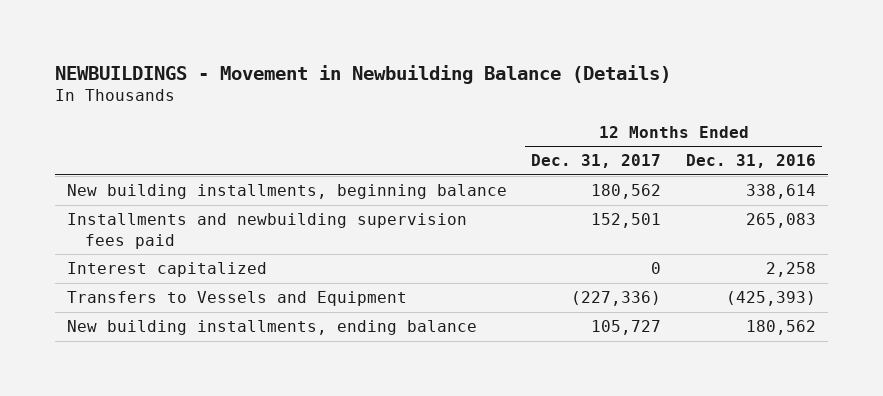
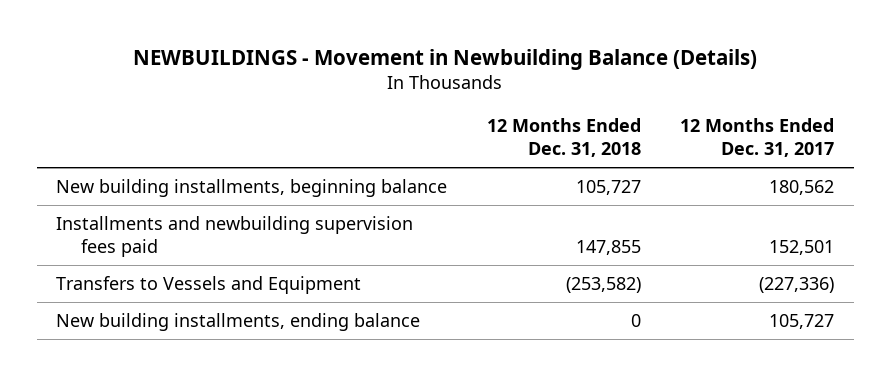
[685,154,816,169] Dec. 31, 2016 -> none
none -> [486,118,641,158] 12 Months Ended Dec. 31, 2018
[67,262,268,278] Interest capitalized -> none

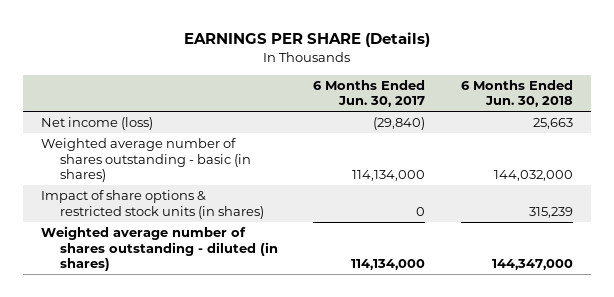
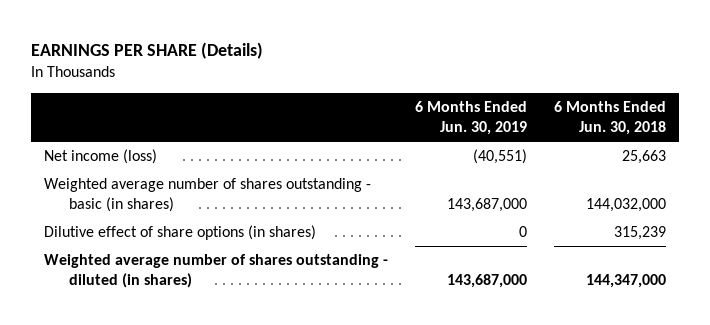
[313,79,426,108] 6 Months Ended Jun. 30, 2017 -> none
none -> [415,100,528,136] 6 Months Ended Jun. 30, 2019
[41,190,264,219] Impact of share options & restricted stock units (in shares) -> [44,225,317,241] Dilutive effect of share options (in shares)

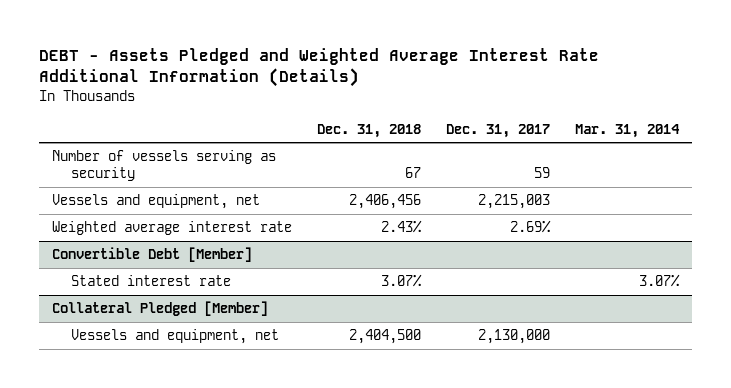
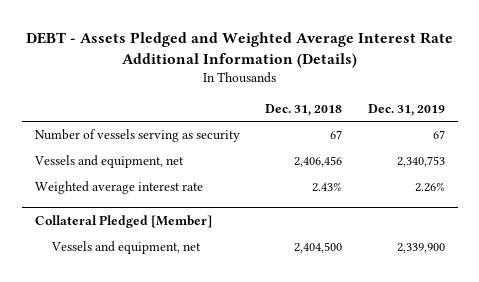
[446,123,551,138] Dec. 31, 2017 -> none
[575,123,681,138] Mar. 31, 2014 -> none
none -> [367,103,445,116] Dec. 31, 2019
[51,247,252,263] Convertible Debt [Member] -> none
[71,275,232,287] Stated interest rate -> none

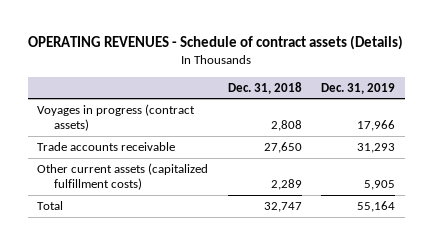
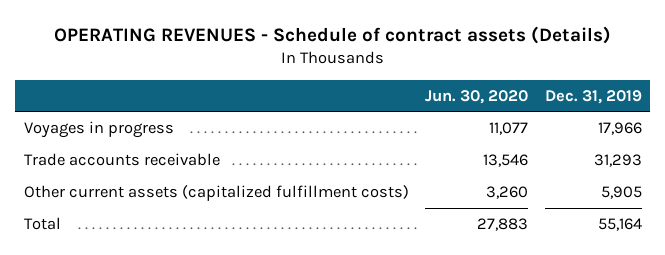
[227,81,302,94] Dec. 31, 2018 -> none
none -> [425,89,529,104] Jun. 30, 2020
[37,103,196,132] Voyages in progress (contract assets) -> [23,121,174,139] Voyages in progress

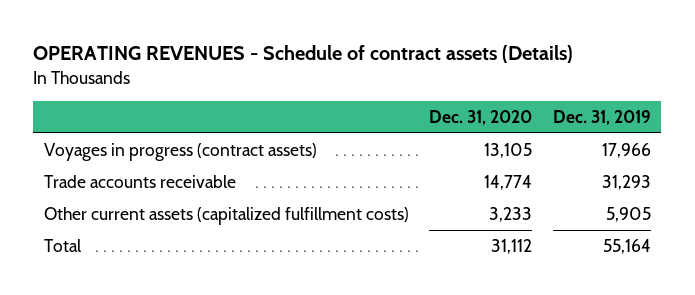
[425,89,529,104] Jun. 30, 2020 -> none
none -> [429,109,533,125] Dec. 31, 2020
[23,121,174,139] Voyages in progress -> [43,143,317,162] Voyages in progress (contract assets)

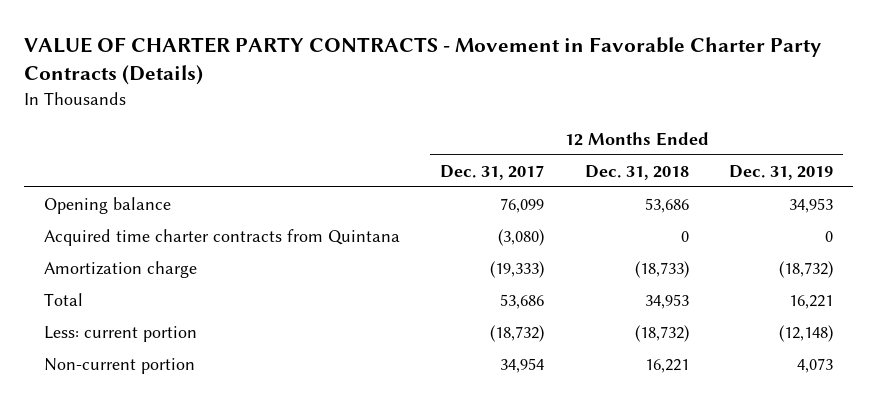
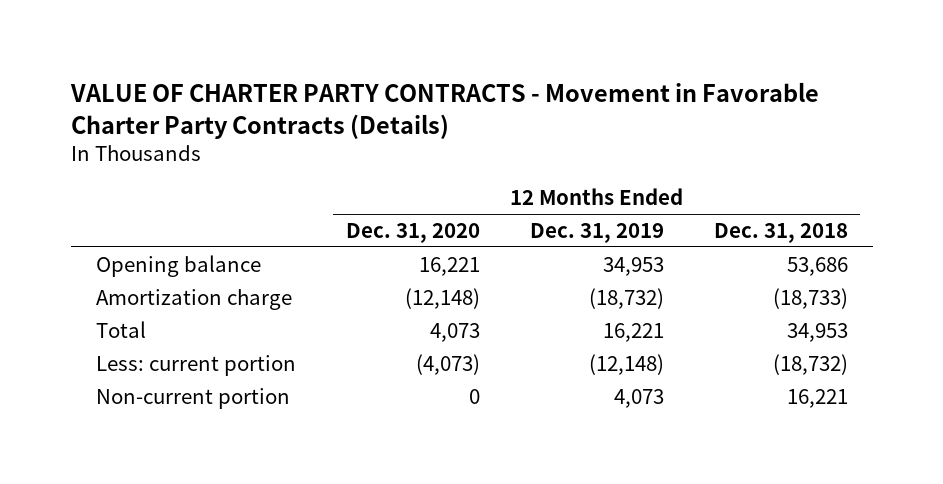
[440,164,545,180] Dec. 31, 2017 -> none
none -> [345,222,480,243] Dec. 31, 2020
[44,228,401,246] Acquired time charter contracts from Quintana -> none

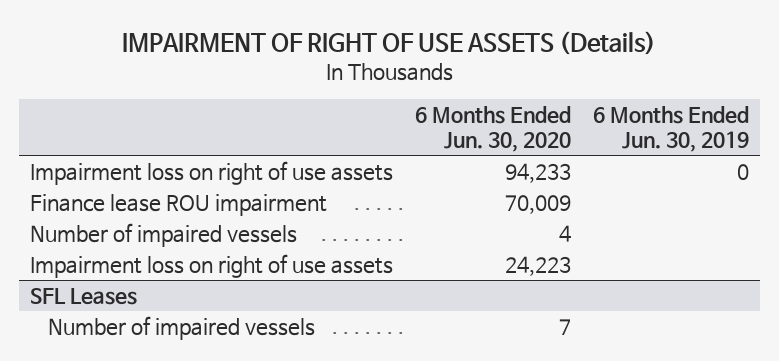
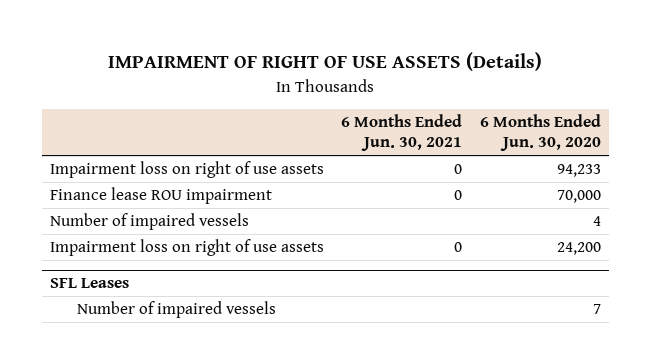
[593,106,750,153] 6 Months Ended Jun. 30, 2019 -> none
none -> [341,114,463,152] 6 Months Ended Jun. 30, 2021
[504,195,571,215] 70,009 -> [556,190,601,204] 70,000
[504,256,571,277] 24,223 -> [556,242,601,256] 24,200

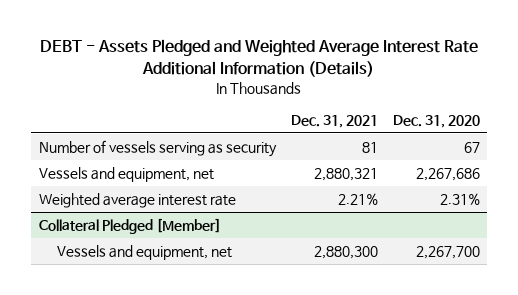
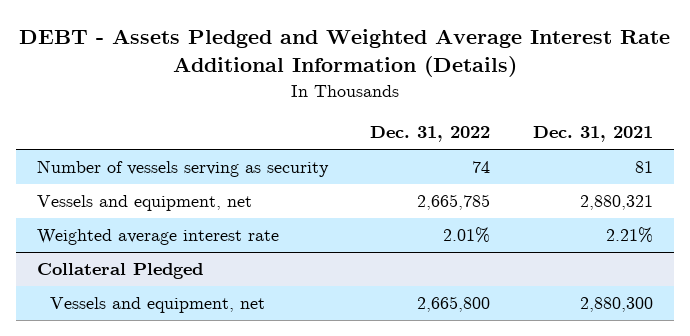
[392,114,480,128] Dec. 31, 2020 -> none
none -> [370,126,491,143] Dec. 31, 2022
[38,218,221,235] Collateral Pledged [Member] -> [36,263,203,280] Collateral Pledged

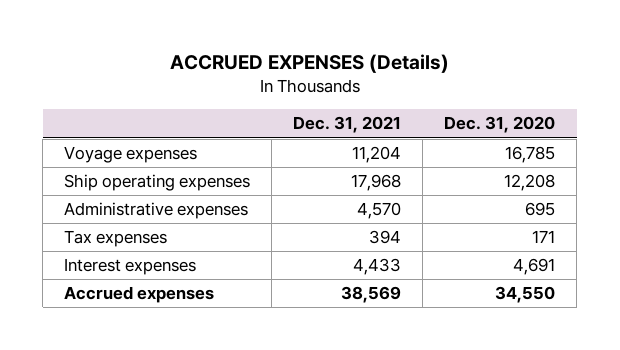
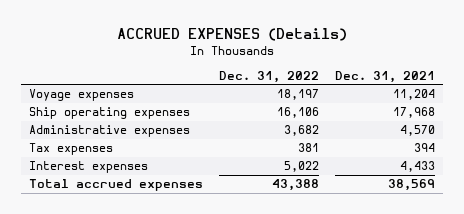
[444,116,556,134] Dec. 31, 2020 -> none
none -> [218,70,319,83] Dec. 31, 2022
[64,286,215,304] Accrued expenses -> [28,179,203,192] Total accrued expenses

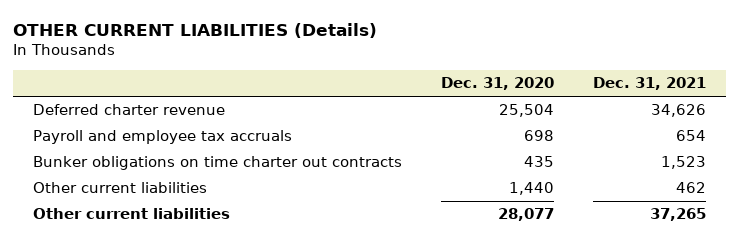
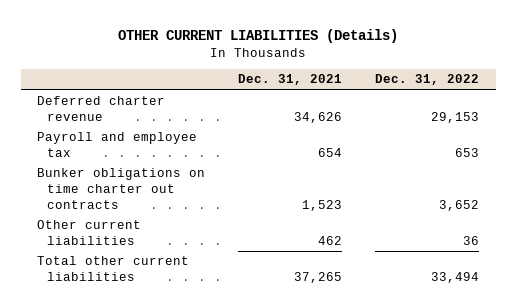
[440,77,554,91] Dec. 31, 2020 -> none
none -> [375,74,480,86] Dec. 31, 2022
[32,130,292,145] Payroll and employee tax accruals -> [37,132,198,158] Payroll and employee tax
[32,208,230,220] Other current liabilities -> [37,256,190,282] Total other current liabilities

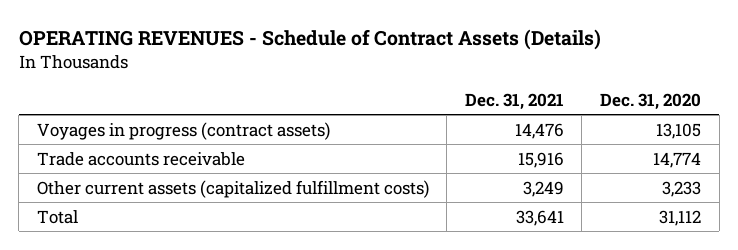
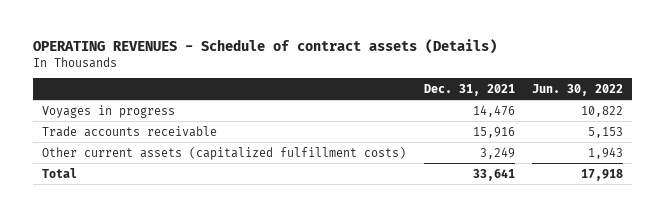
[18,29,601,51] OPERATING REVENUES - Schedule of Contract Assets (Details) -> [32,38,497,54] OPERATING REVENUES - Schedule of contract assets (Details)
[600,92,702,110] Dec. 31, 2020 -> none
none -> [532,83,624,96] Jun. 30, 2022
[36,121,330,140] Voyages in progress (contract assets) -> [41,104,175,118] Voyages in progress

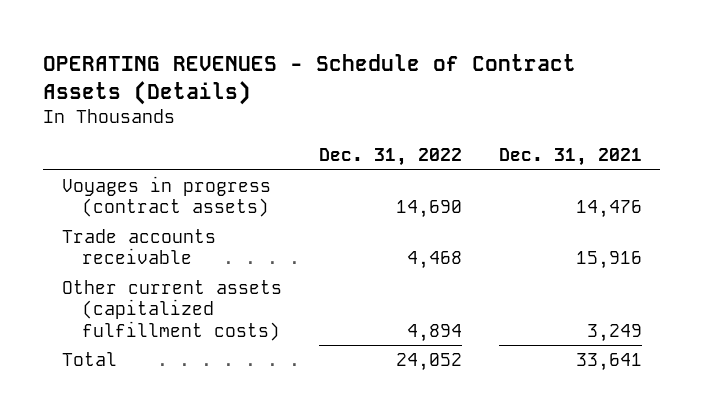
[32,38,497,54] OPERATING REVENUES - Schedule of contract assets (Details) -> [43,53,577,105] OPERATING REVENUES - Schedule of Contract Assets (Details)
[532,83,624,96] Jun. 30, 2022 -> none
none -> [318,148,462,167] Dec. 31, 2022
[41,104,175,118] Voyages in progress -> [61,175,271,218] Voyages in progress (contract assets)

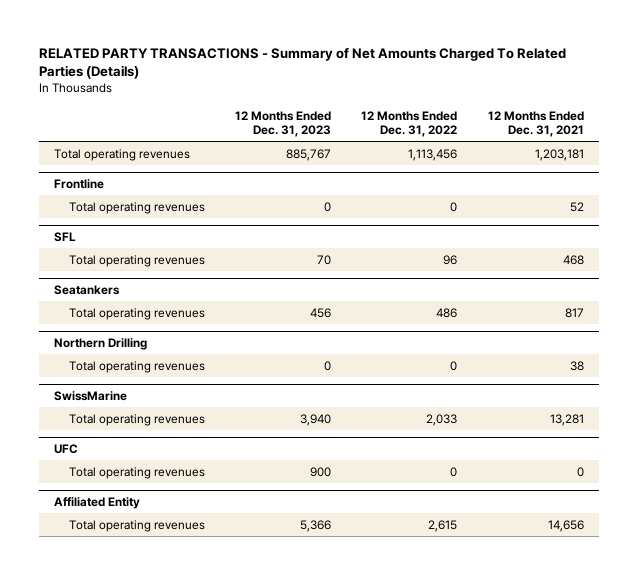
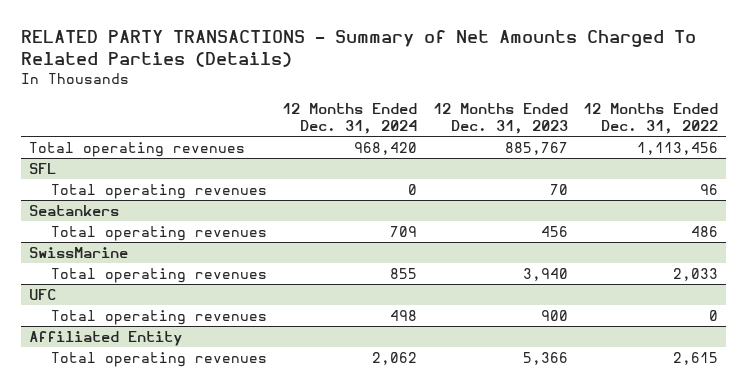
[487,110,584,137] 12 Months Ended Dec. 31, 2021 -> none
none -> [282,103,418,135] 12 Months Ended Dec. 31, 2024
[54,178,105,189] Frontline -> none
[68,201,205,214] Total operating revenues -> none
[54,337,148,350] Northern Drilling -> none
[68,360,205,373] Total operating revenues -> none

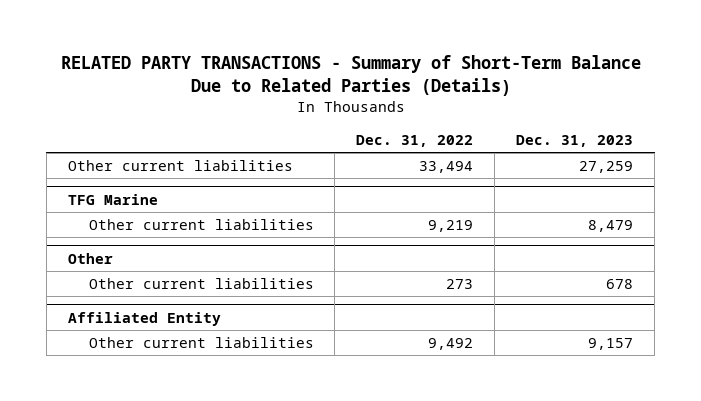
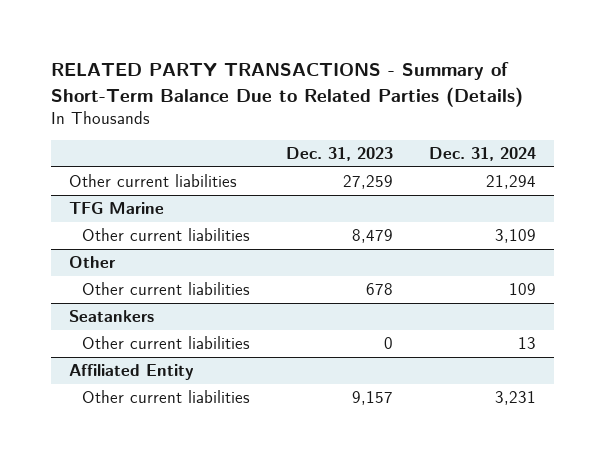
[356,134,474,147] Dec. 31, 2022 -> none
none -> [429,146,537,161] Dec. 31, 2024
none -> [69,310,155,323] Seatankers
none -> [81,336,250,350] Other current liabilities

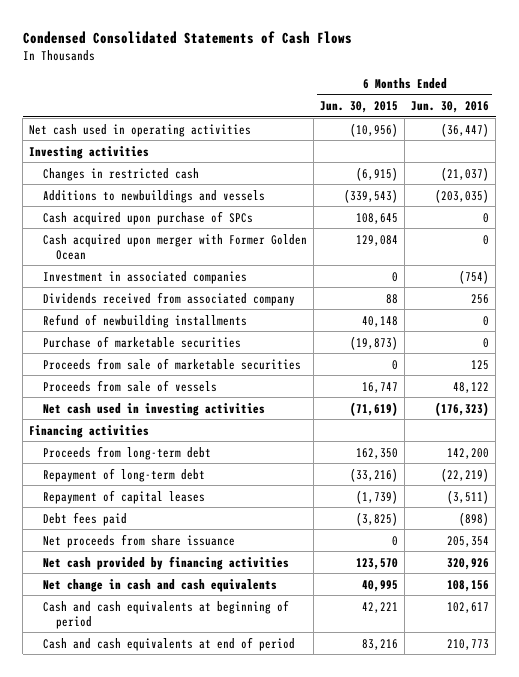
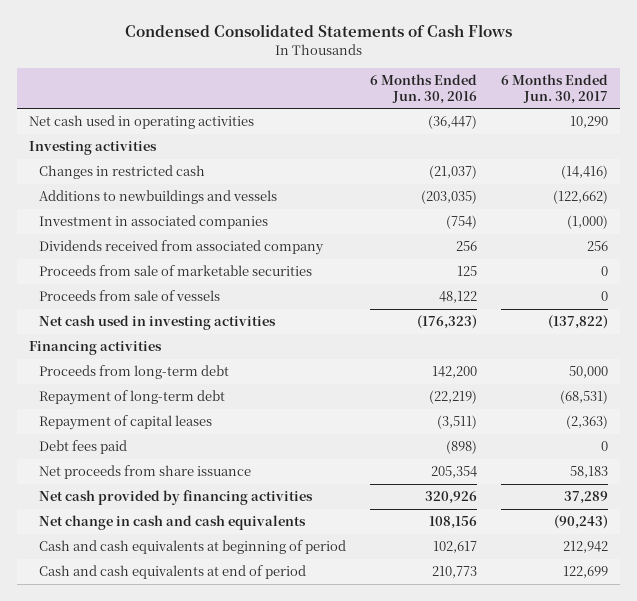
[319,101,398,114] Jun. 30, 2015 -> none
none -> [501,73,609,104] 6 Months Ended Jun. 30, 2017
[42,210,253,225] Cash acquired upon purchase of SPCs -> none
[42,233,307,260] Cash acquired upon merger with Former Golden Ocean -> none
[42,313,247,328] Refund of newbuilding installments -> none
[42,335,241,348] Purchase of marketable securities -> none

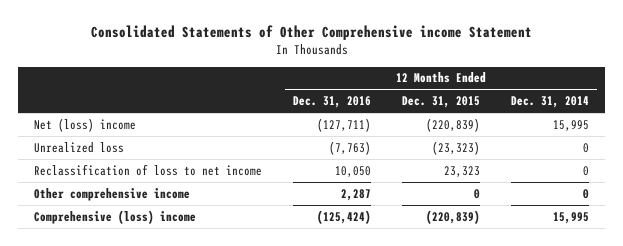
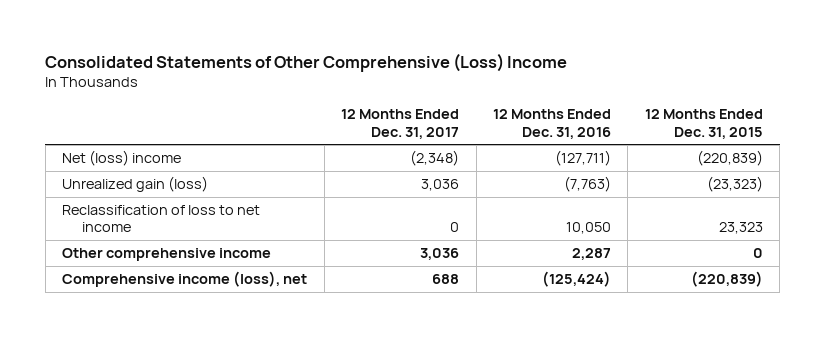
[90,25,532,41] Consolidated Statements of Other Comprehensive income Statement -> [45,52,568,72] Consolidated Statements of Other Comprehensive (Loss) Income
[511,96,590,109] Dec. 31, 2014 -> none
none -> [341,109,460,139] 12 Months Ended Dec. 31, 2017
[33,141,124,153] Unrealized loss -> [62,176,209,193] Unrealized gain (loss)
[33,209,196,224] Comprehensive (loss) income -> [62,271,308,288] Comprehensive income (loss), net

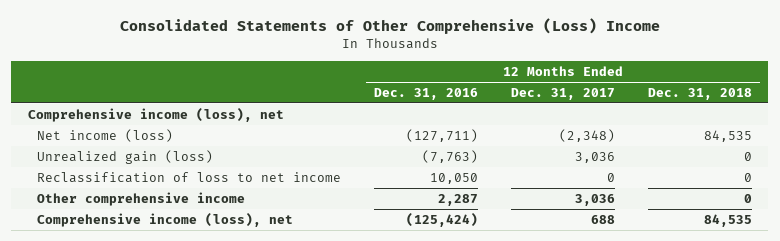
[644,109,763,139] 12 Months Ended Dec. 31, 2015 -> none
none -> [647,87,752,100] Dec. 31, 2018
none -> [27,107,284,122] Comprehensive income (loss), net
[62,150,182,167] Net (loss) income -> [36,128,173,142] Net income (loss)

